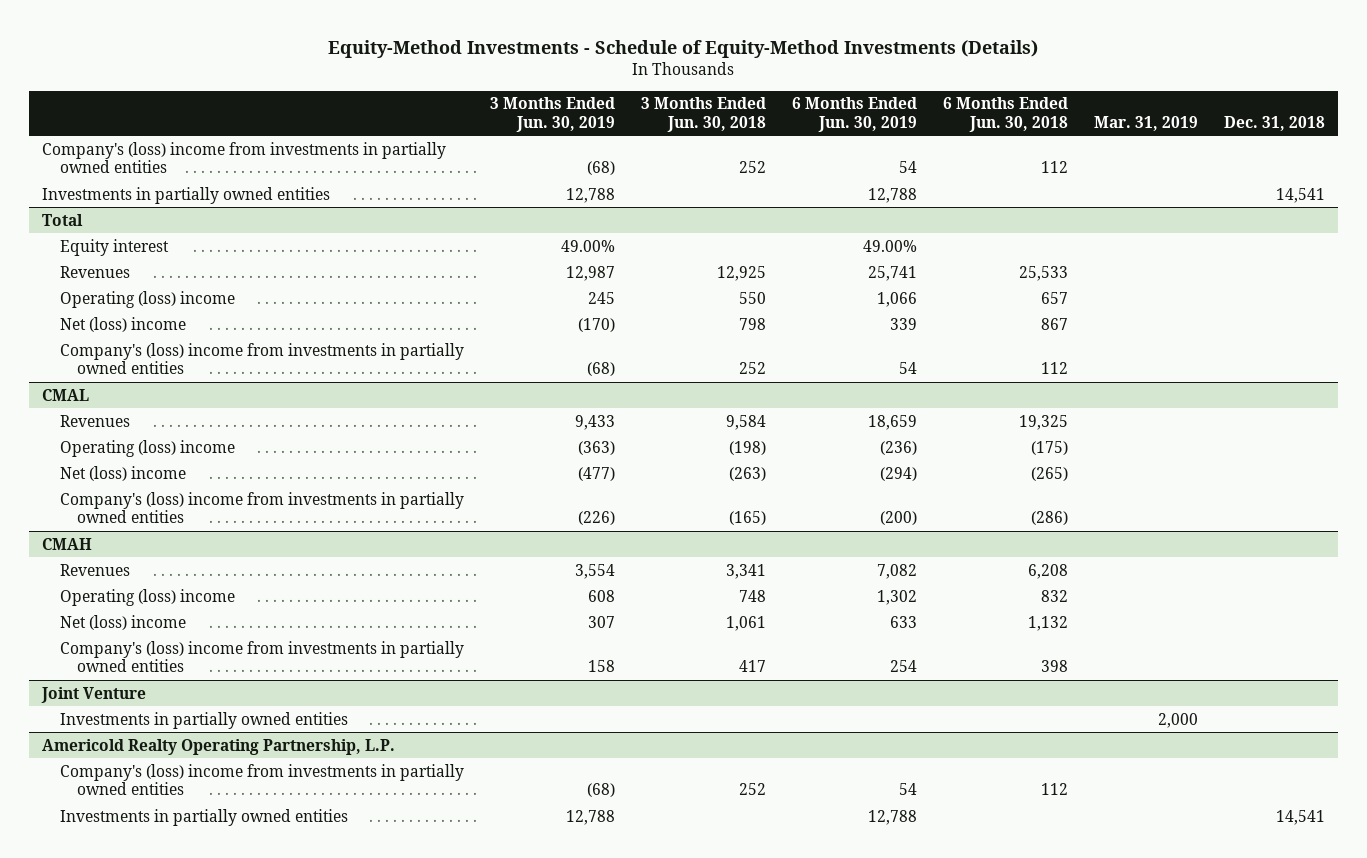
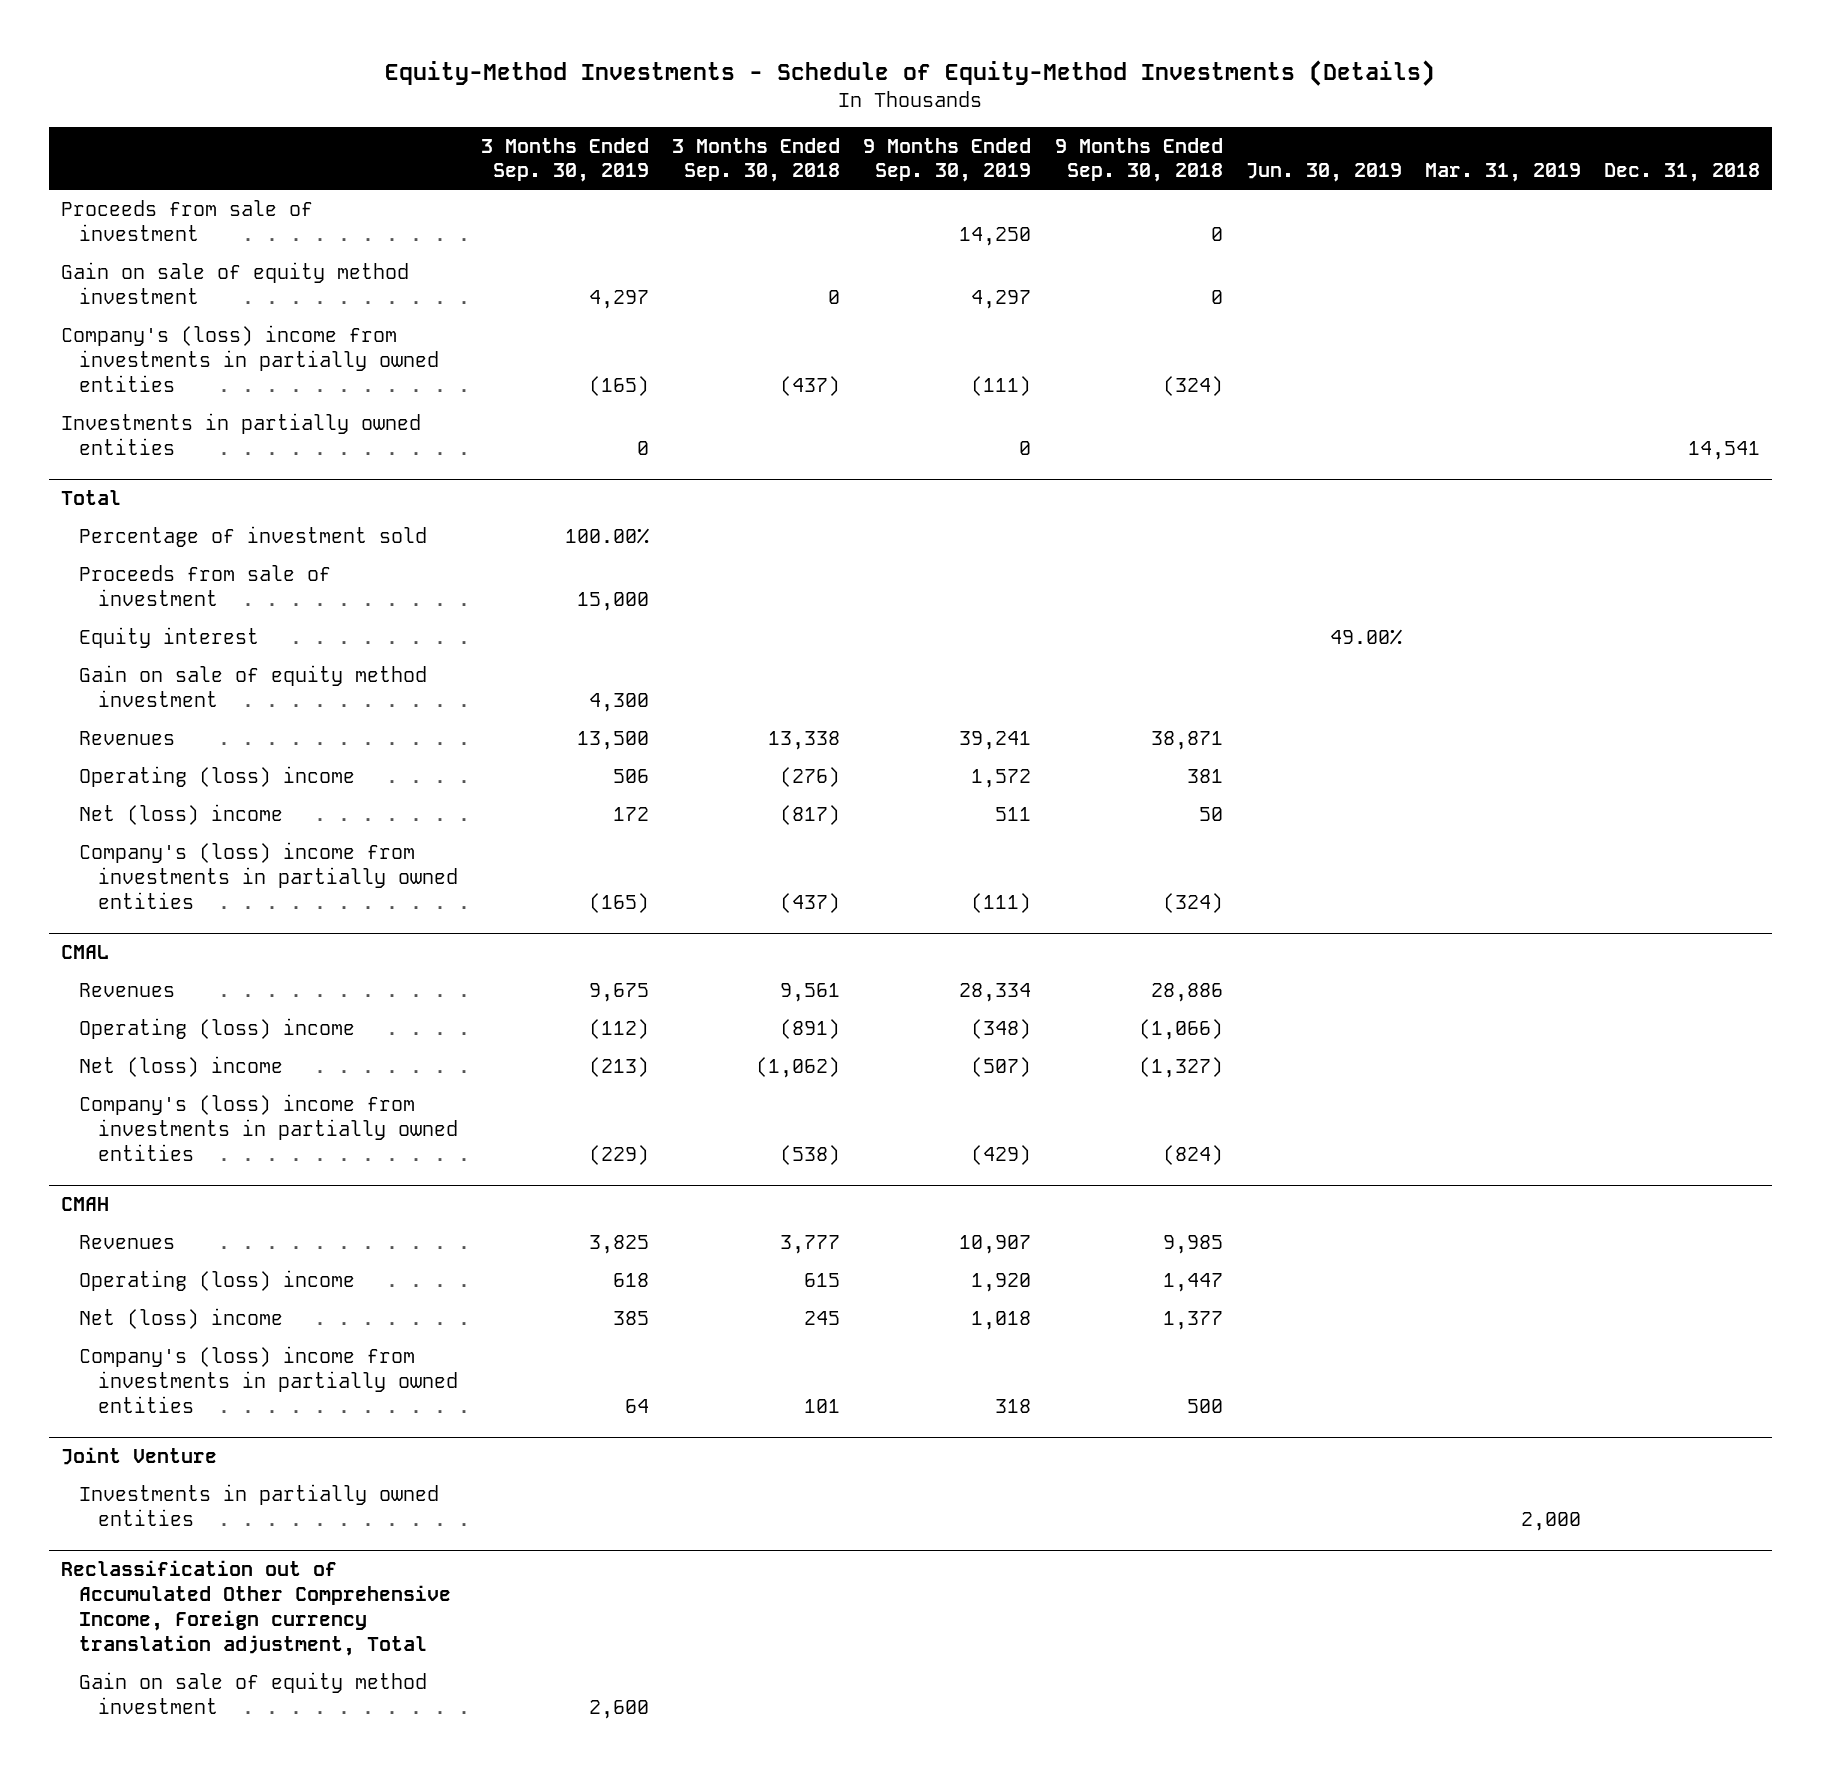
[489,97,615,132] 3 Months Ended Jun. 30, 2019 -> none
[640,97,766,132] 3 Months Ended Jun. 30, 2018 -> none
[791,97,917,132] 6 Months Ended Jun. 30, 2019 -> none
[942,97,1068,132] 6 Months Ended Jun. 30, 2018 -> none
none -> [481,137,650,183] 3 Months Ended Sep. 30, 2019
none -> [672,137,841,183] 3 Months Ended Sep. 30, 2018
none -> [863,137,1032,183] 9 Months Ended Sep. 30, 2019
none -> [1054,137,1223,183] 9 Months Ended Sep. 30, 2018
none -> [1245,163,1402,183] Jun. 30, 2019
none -> [60,199,313,241] Proceeds from sale of investment
none -> [60,261,409,304] Gain on sale of equity method investment
none -> [79,525,428,547] Percentage of investment sold
none -> [79,564,332,606] Proceeds from sale of investment
none -> [79,664,428,707] Gain on sale of equity method investment
[42,738,396,755] Americold Realty Operating Partnership, L.P. -> none
[59,763,464,796] Company's (loss) income from investments in partially owned entities -> none
[59,808,348,826] Investments in partially owned entities -> none
none -> [60,1560,452,1656] Reclassification out of Accumulated Other Comprehensive Income, Foreign currency translation adjustment, Total
none -> [79,1671,428,1714] Gain on sale of equity method investment

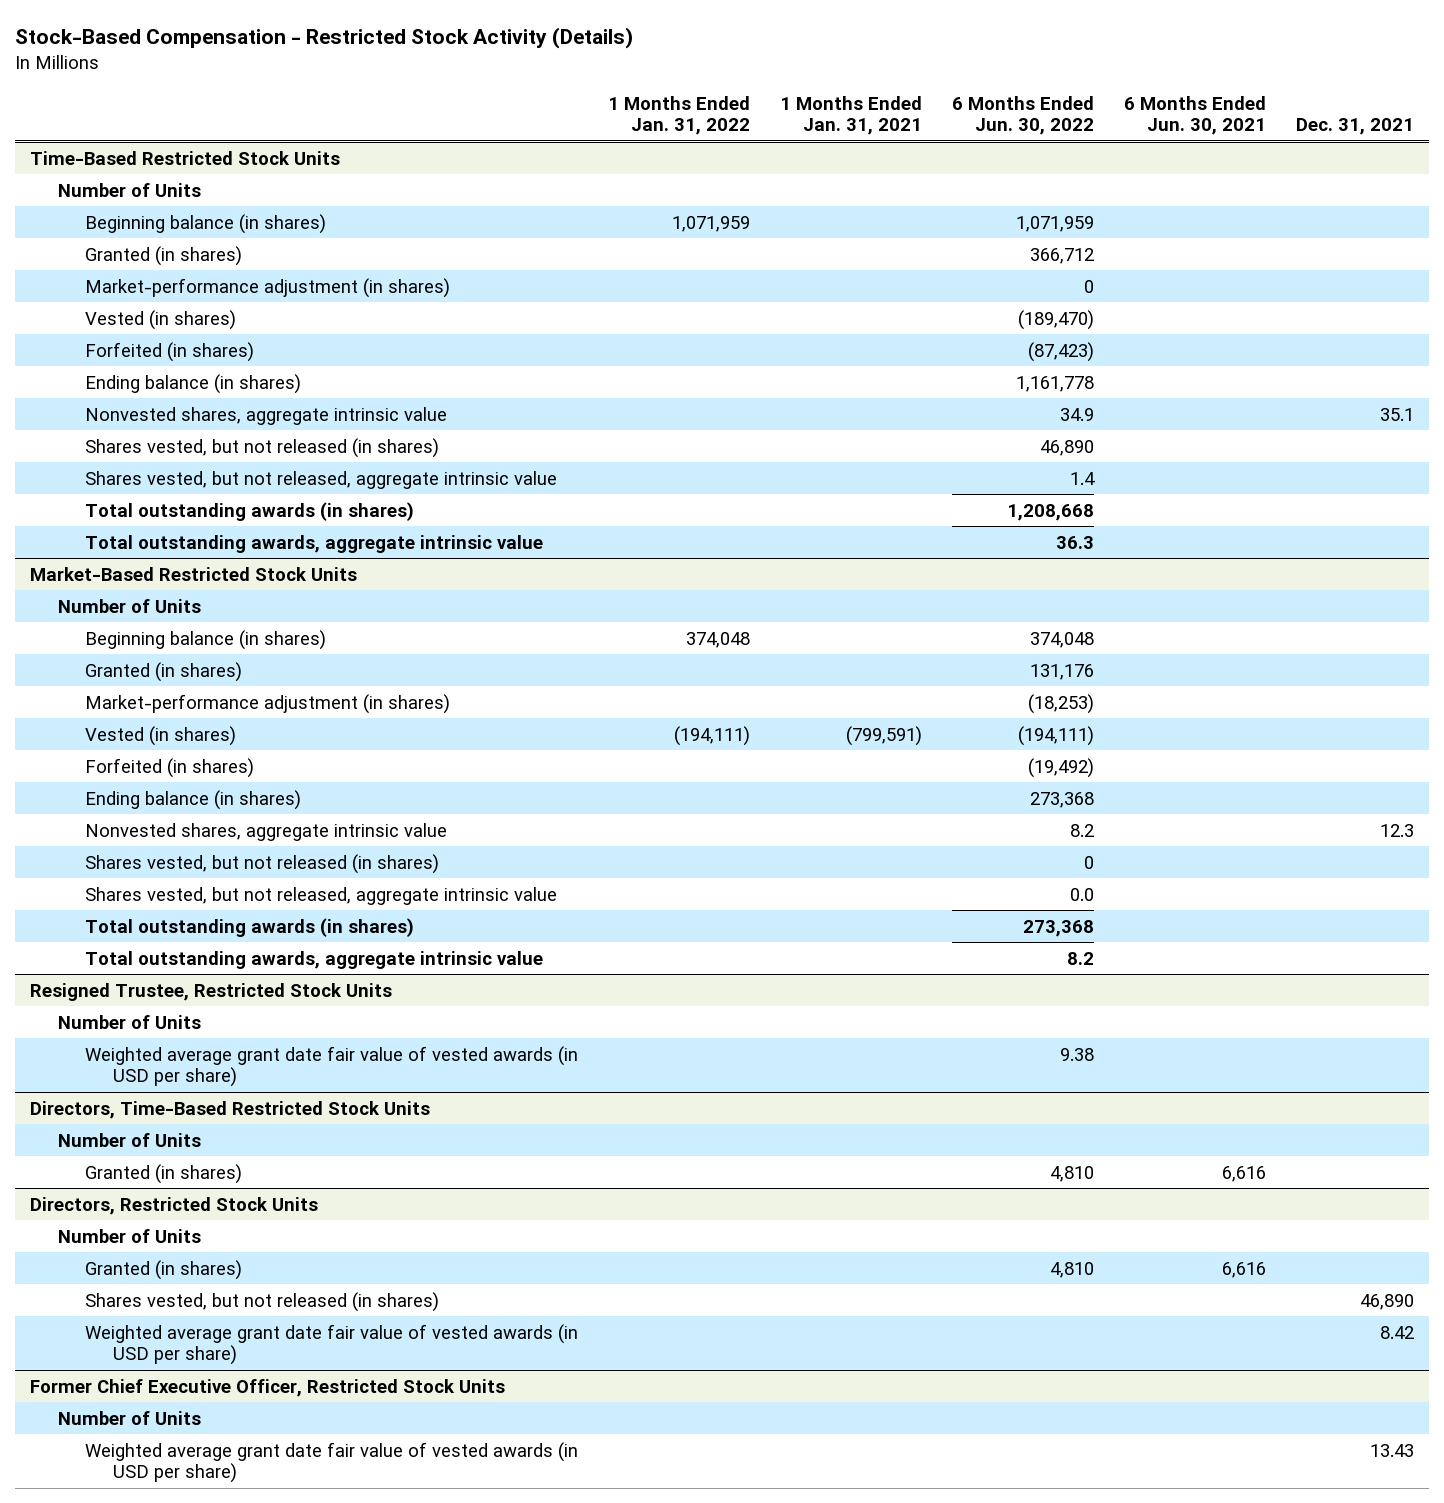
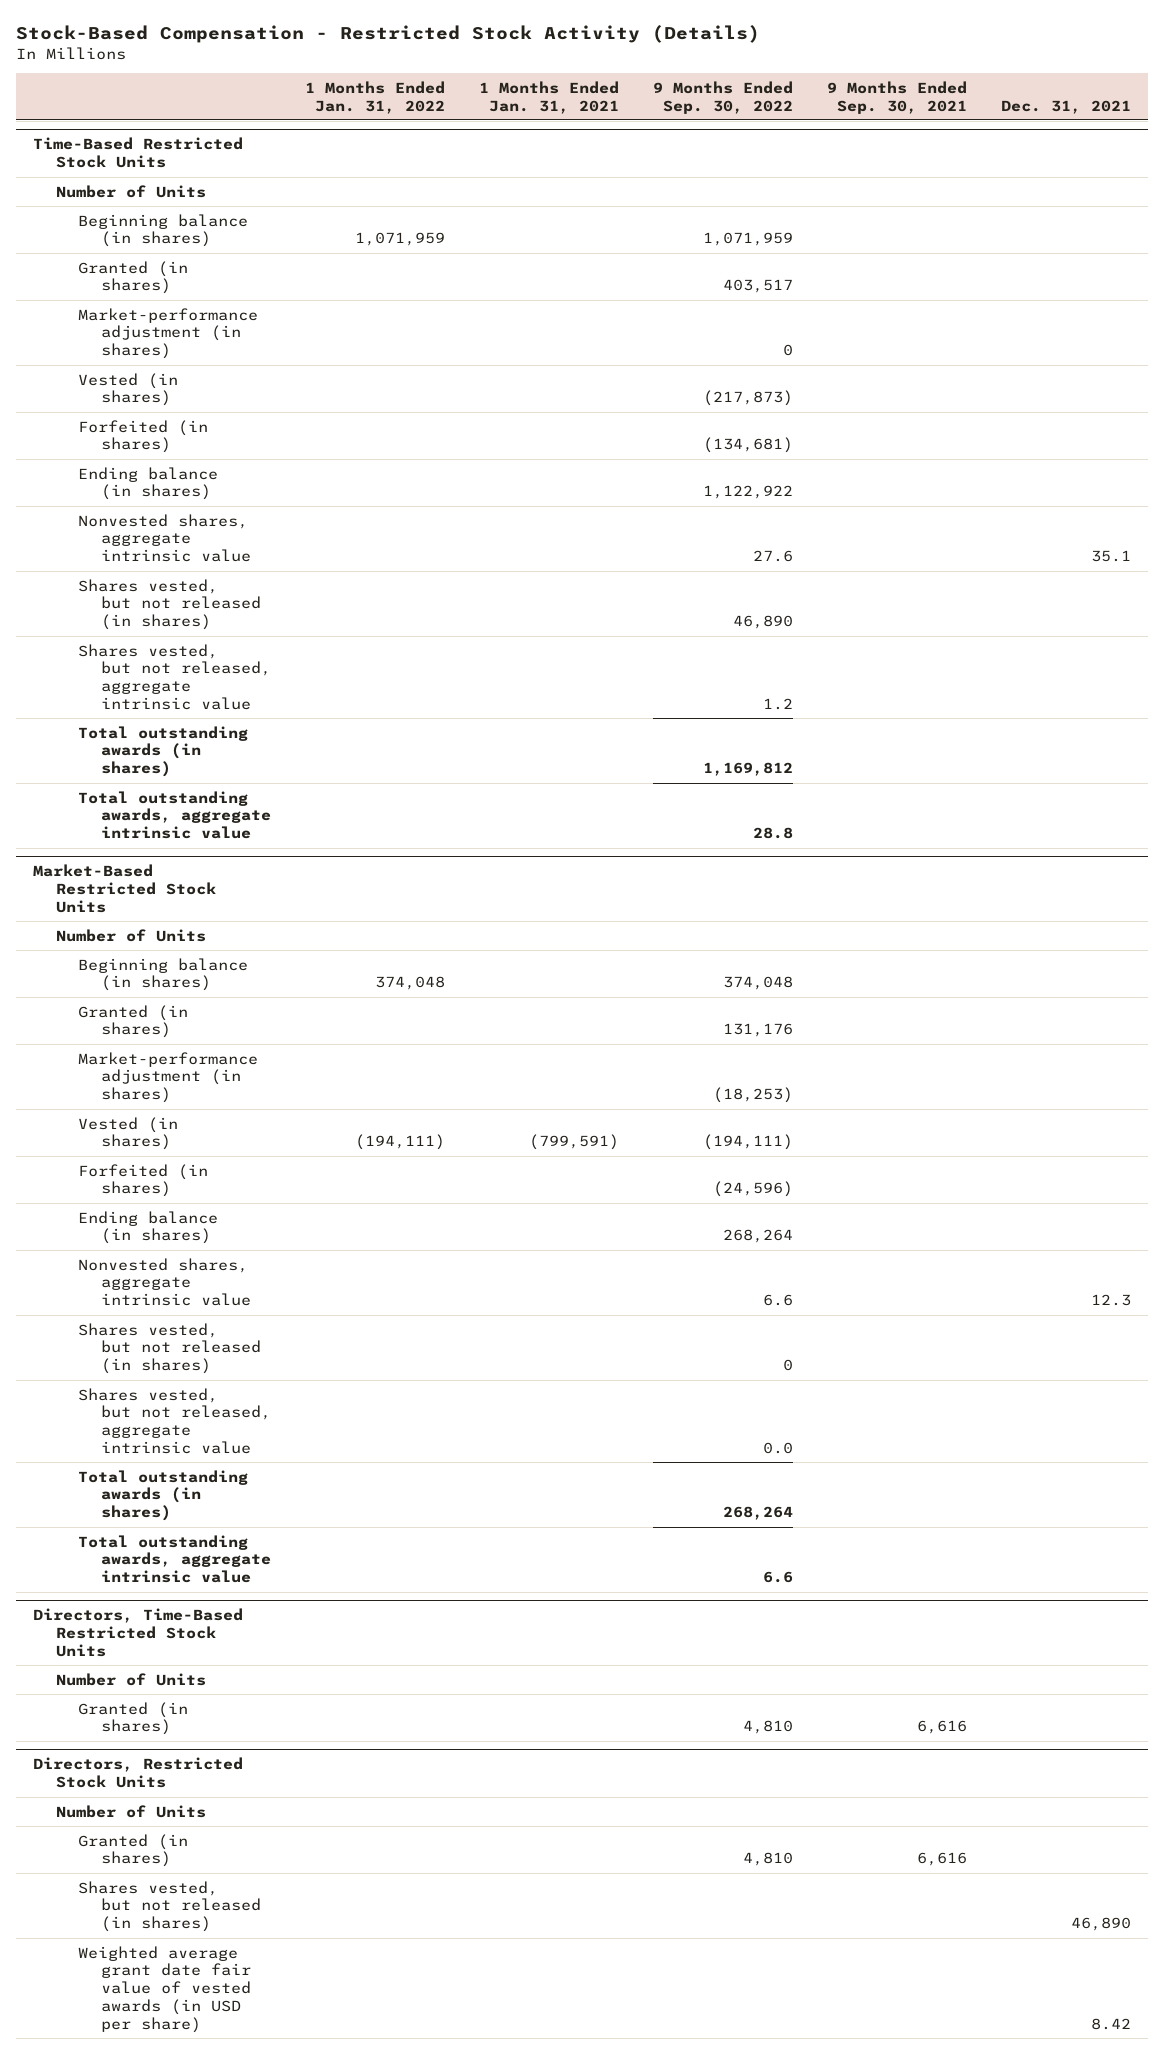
[952,95,1095,136] 6 Months Ended Jun. 30, 2022 -> none
[1124,95,1267,136] 6 Months Ended Jun. 30, 2021 -> none
none -> [653,80,794,114] 9 Months Ended Sep. 30, 2022
none -> [827,80,968,114] 9 Months Ended Sep. 30, 2021
[30,982,393,1001] Resigned Trustee, Restricted Stock Units -> none
[57,1014,201,1029] Number of Units -> none
[85,1045,579,1088] Weighted average grant date fair value of vested awards (in USD per share) -> none
[30,1378,506,1397] Former Chief Executive Officer, Restricted Stock Units -> none
[57,1410,201,1425] Number of Units -> none
[85,1441,579,1484] Weighted average grant date fair value of vested awards (in USD per share) -> none

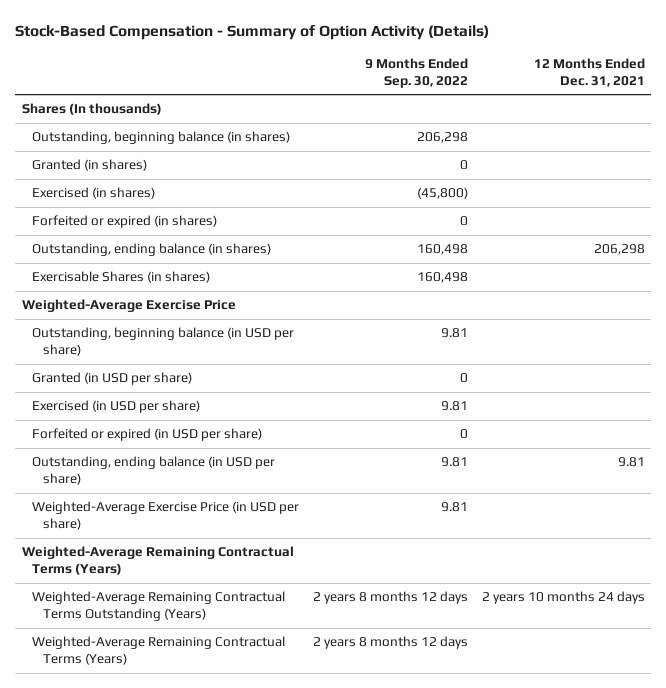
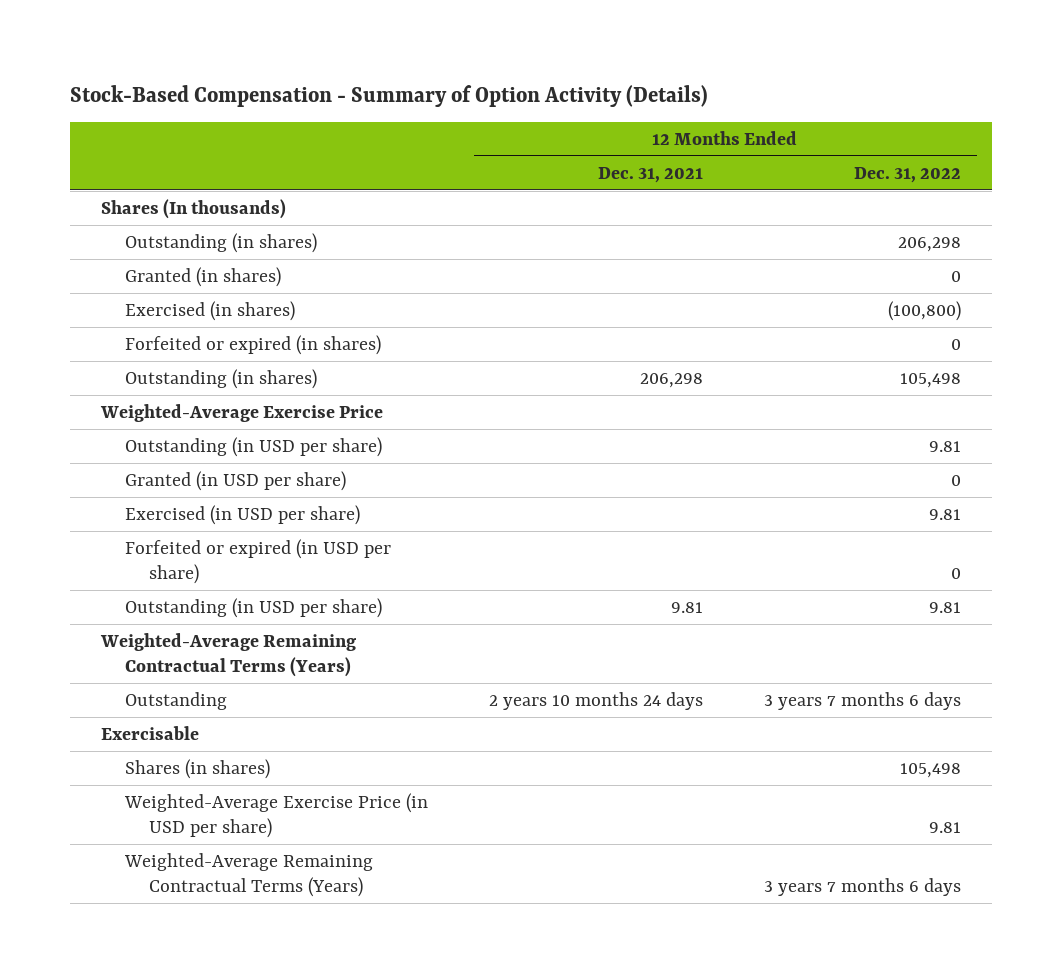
[364,57,468,88] 9 Months Ended Sep. 30, 2022 -> none
none -> [854,166,962,183] Dec. 31, 2022
[32,131,291,145] Outstanding, beginning balance (in shares) -> [124,232,317,253] Outstanding (in shares)
[32,271,211,284] Exercisable Shares (in shares) -> none
[32,243,272,257] Outstanding, ending balance (in shares) -> [124,368,317,389] Outstanding (in shares)
[32,327,295,357] Outstanding, beginning balance (in USD per share) -> [124,436,382,457] Outstanding (in USD per share)
[32,456,276,486] Outstanding, ending balance (in USD per share) -> [124,597,382,618] Outstanding (in USD per share)
[32,591,286,622] Weighted-Average Remaining Contractual Terms Outstanding (Years) -> [124,691,227,710] Outstanding
none -> [100,725,199,740] Exercisable
none -> [124,758,270,779] Shares (in shares)
[32,501,300,531] Weighted-Average Exercise Price (in USD per share) -> [123,792,428,839] Weighted-Average Exercise Price (in USD per share)

